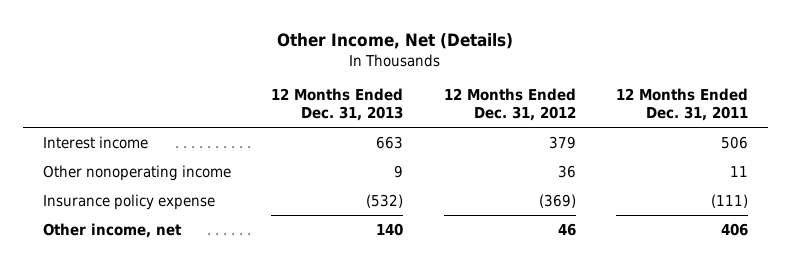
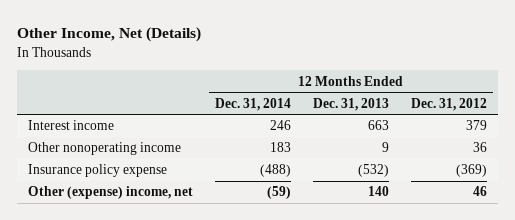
[615,87,748,121] 12 Months Ended Dec. 31, 2011 -> none
none -> [214,97,291,111] Dec. 31, 2014
[43,222,183,238] Other income, net -> [27,186,193,200] Other (expense) income, net

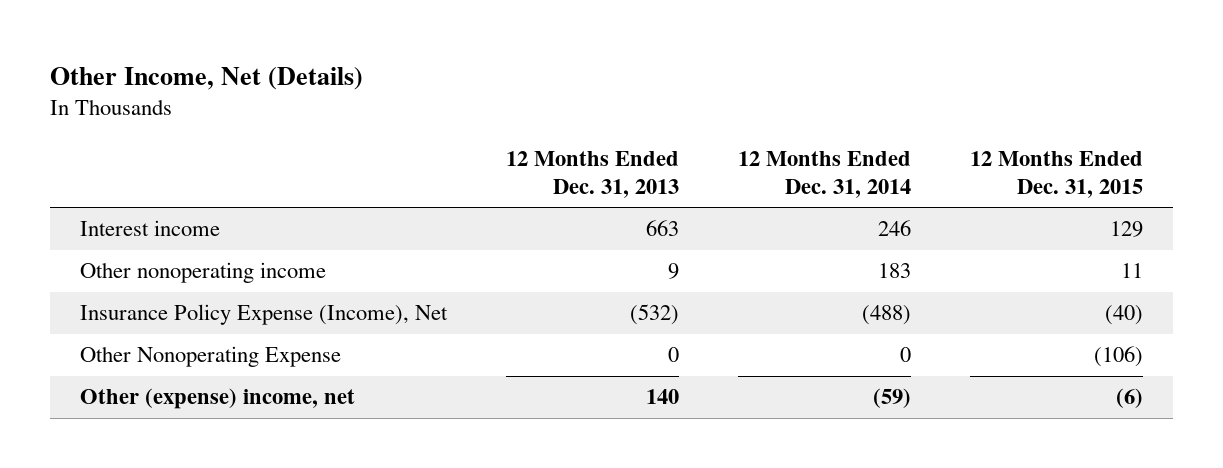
[411,97,488,111] Dec. 31, 2012 -> none
none -> [970,150,1144,198] 12 Months Ended Dec. 31, 2015
[27,164,167,178] Insurance policy expense -> [79,304,448,326] Insurance Policy Expense (Income), Net
none -> [79,346,341,368] Other Nonoperating Expense

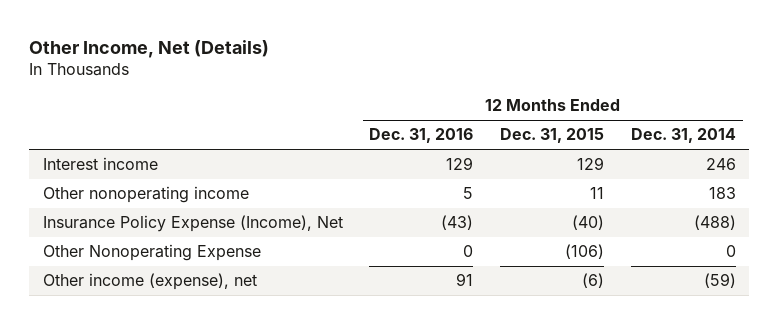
[505,150,679,198] 12 Months Ended Dec. 31, 2013 -> none
none -> [369,128,474,144] Dec. 31, 2016
[79,388,355,410] Other (expense) income, net -> [42,273,257,291] Other income (expense), net

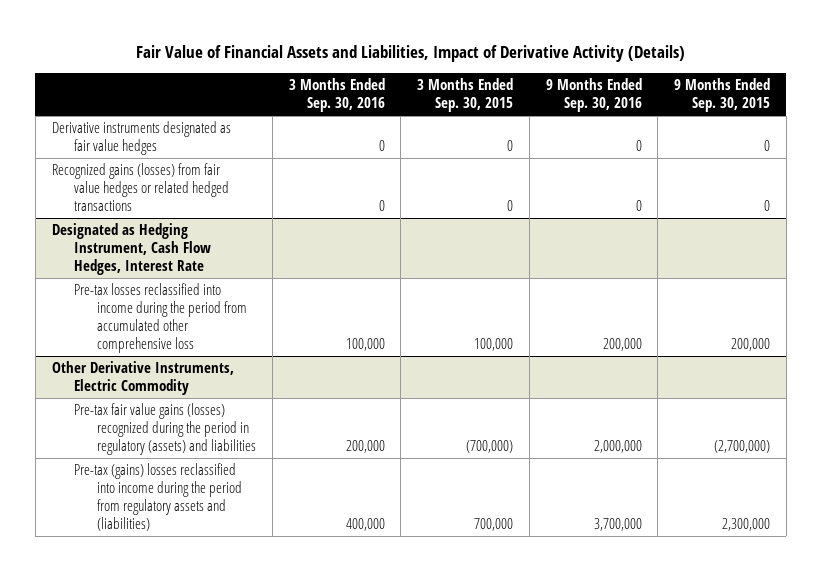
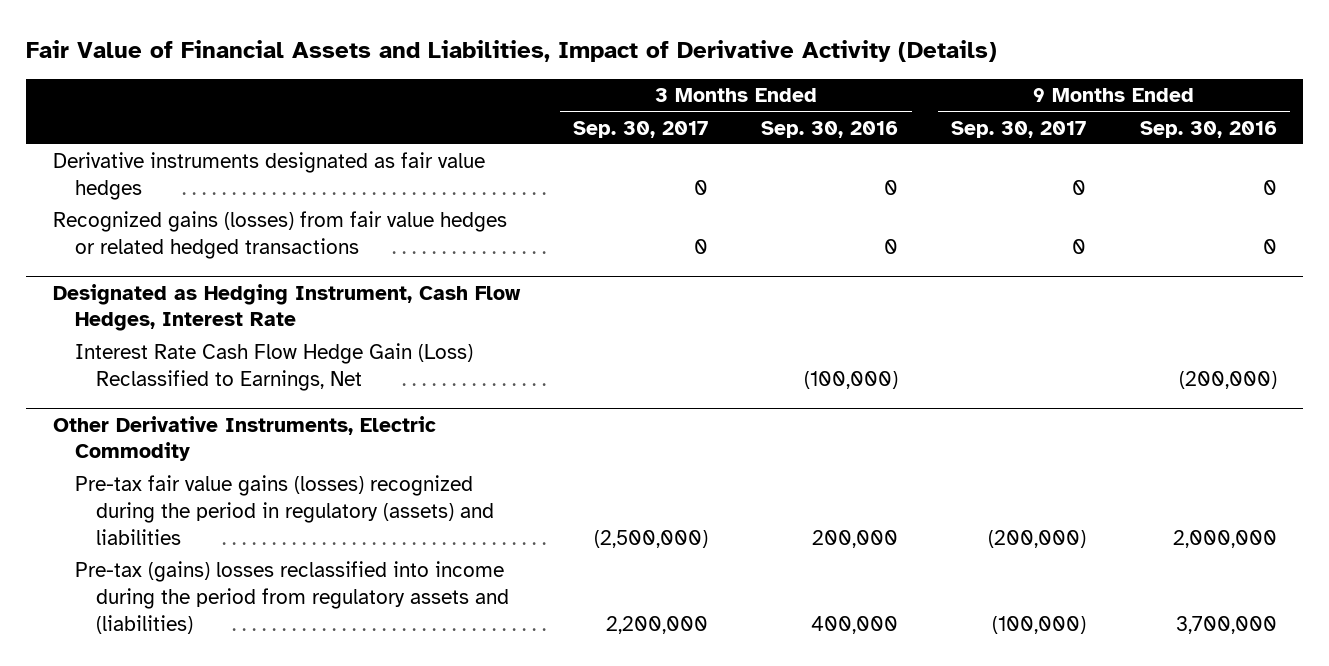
[417,78,514,113] 3 Months Ended Sep. 30, 2015 -> none
[674,78,771,113] 9 Months Ended Sep. 30, 2015 -> none
none -> [572,120,708,138] Sep. 30, 2017
none -> [951,120,1087,138] Sep. 30, 2017
[74,283,248,354] Pre-tax losses reclassified into income during the period from accumulated other comprehensive loss -> none
none -> [74,343,473,392] Interest Rate Cash Flow Hedge Gain (Loss) Reclassified to Earnings, Net

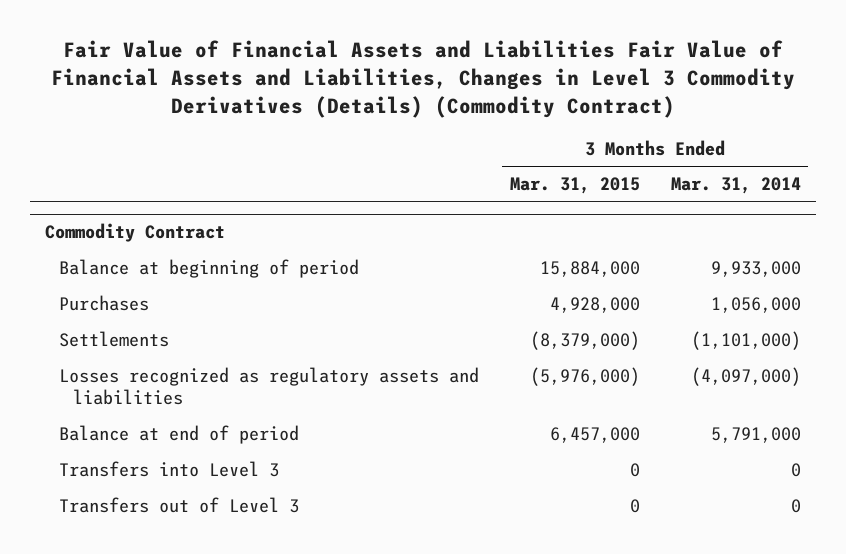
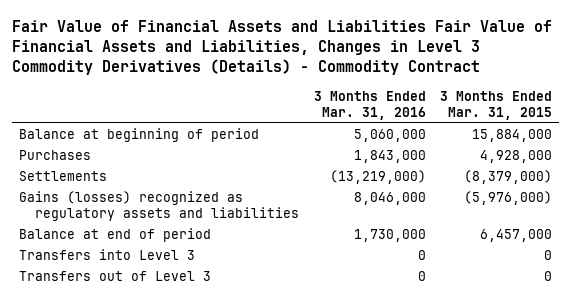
[50,40,795,118] Fair Value of Financial Assets and Liabilities Fair Value of Financial Assets and Liabilities, Changes in Level 3 Commodity Derivatives (Details) (Commodity Contract) -> [11,20,552,76] Fair Value of Financial Assets and Liabilities Fair Value of Financial Assets and Liabilities, Changes in Level 3 Commodity Derivatives (Details) - Commodity Contract
[670,177,801,195] Mar. 31, 2014 -> none
none -> [313,90,426,120] 3 Months Ended Mar. 31, 2016
[45,223,226,243] Commodity Contract -> none
[58,367,479,406] Losses recognized as regulatory assets and liabilities -> [19,191,300,222] Gains (losses) recognized as regulatory assets and liabilities

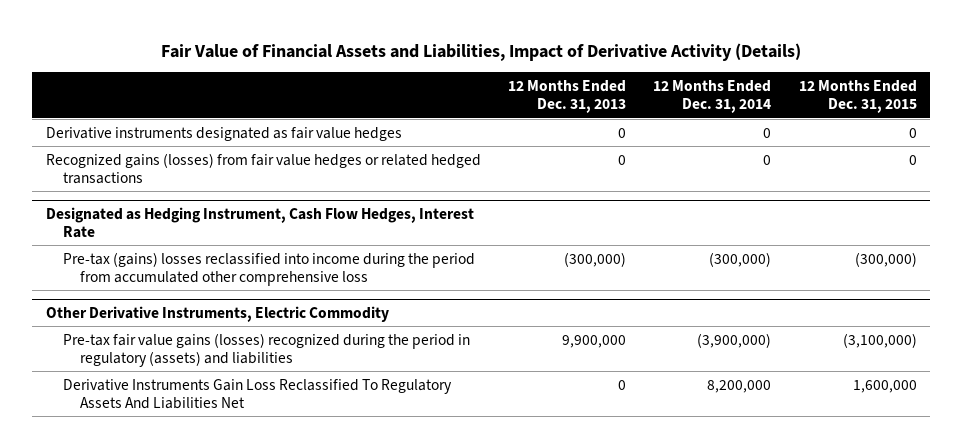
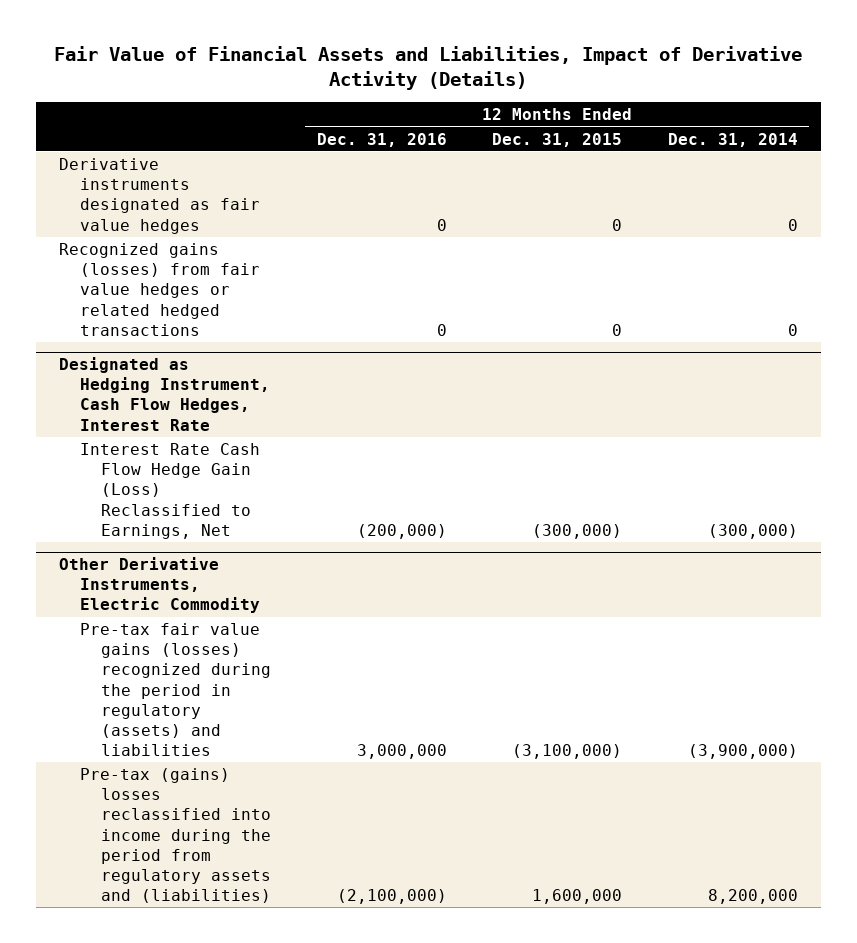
[508,80,627,114] 12 Months Ended Dec. 31, 2013 -> none
none -> [316,132,447,147] Dec. 31, 2016
[63,251,476,286] Pre-tax (gains) losses reclassified into income during the period from accumulated other comprehensive loss -> [80,443,261,539] Interest Rate Cash Flow Hedge Gain (Loss) Reclassified to Earnings, Net
[63,378,453,409] Derivative Instruments Gain Loss Reclassified To Regulatory Assets And Liabilities Net -> [80,768,272,904] Pre-tax (gains) losses reclassified into income during the period from regulatory assets and (liabilities)

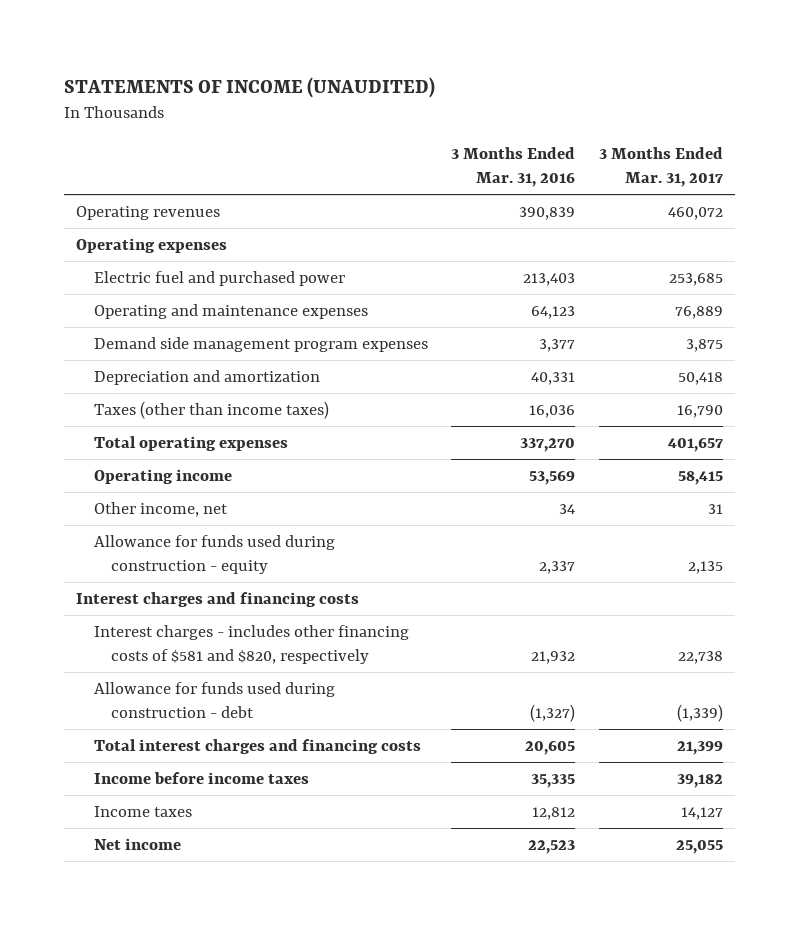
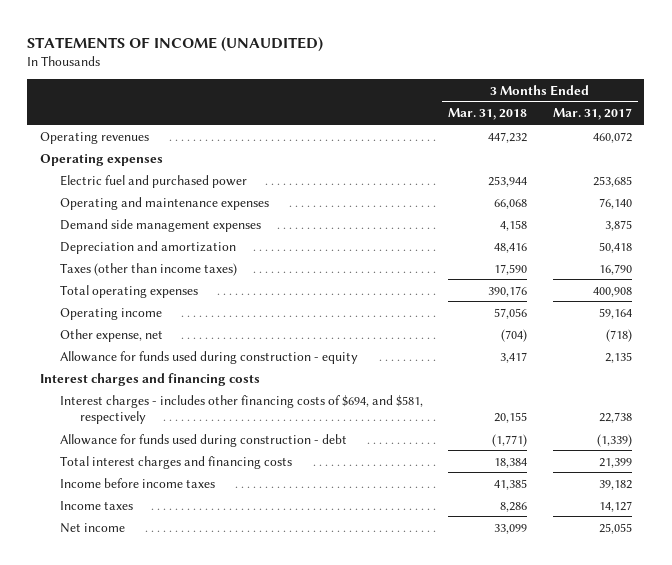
[451,146,576,187] 3 Months Ended Mar. 31, 2016 -> none
none -> [448,108,528,121] Mar. 31, 2018
[674,305,723,319] 76,889 -> [598,197,632,209] 76,140
[93,336,428,352] Demand side management program expenses -> [60,218,262,232] Demand side management expenses
[667,437,723,452] 401,657 -> [592,286,632,297] 400,908
[677,470,723,485] 58,415 -> [598,307,632,319] 59,164
[93,501,228,517] Other income, net -> [60,328,164,342] Other expense, net
[707,503,723,514] 31 -> [605,328,632,342] (718)
[93,624,409,665] Interest charges - includes other financing costs of $581 and $820, respectively -> [60,394,424,425] Interest charges - includes other financing costs of $694, and $581, respectively

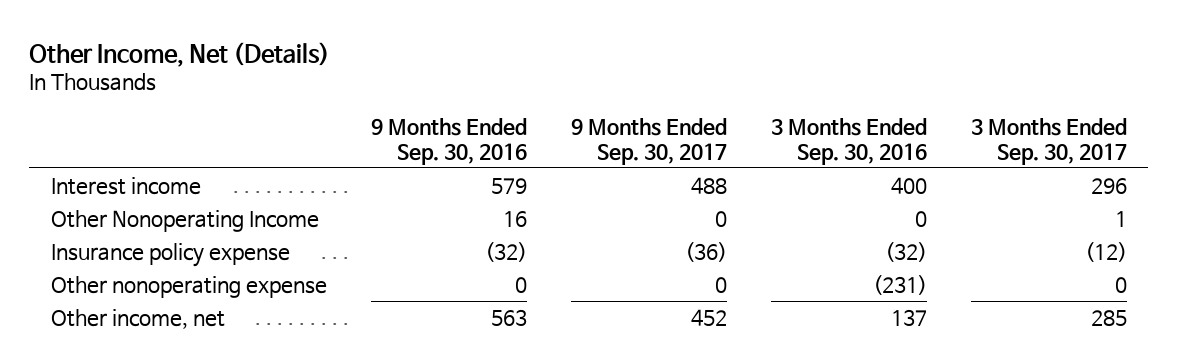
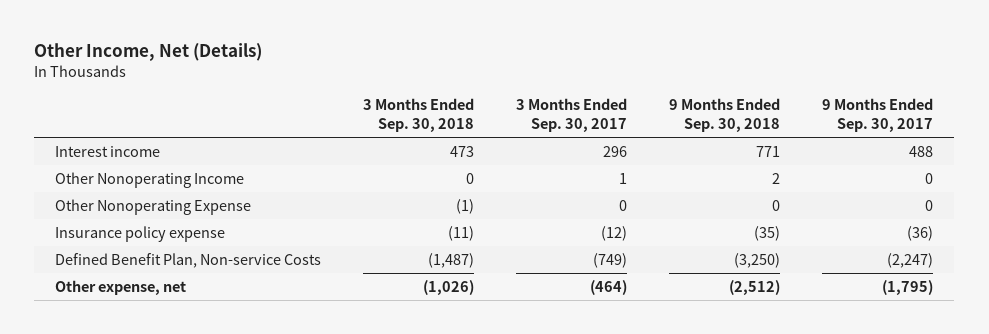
[371,118,528,165] 9 Months Ended Sep. 30, 2016 -> none
[770,118,927,165] 3 Months Ended Sep. 30, 2016 -> none
none -> [363,98,475,132] 3 Months Ended Sep. 30, 2018
none -> [669,98,781,132] 9 Months Ended Sep. 30, 2018
none -> [55,198,252,215] Other Nonoperating Expense
[51,276,328,299] Other nonoperating expense -> none
none -> [55,252,322,268] Defined Benefit Plan, Non-service Costs
[51,309,226,330] Other income, net -> [55,279,187,295] Other expense, net
[690,309,727,327] 452 -> [882,279,934,295] (1,795)
[1090,310,1127,327] 285 -> [590,279,628,295] (464)

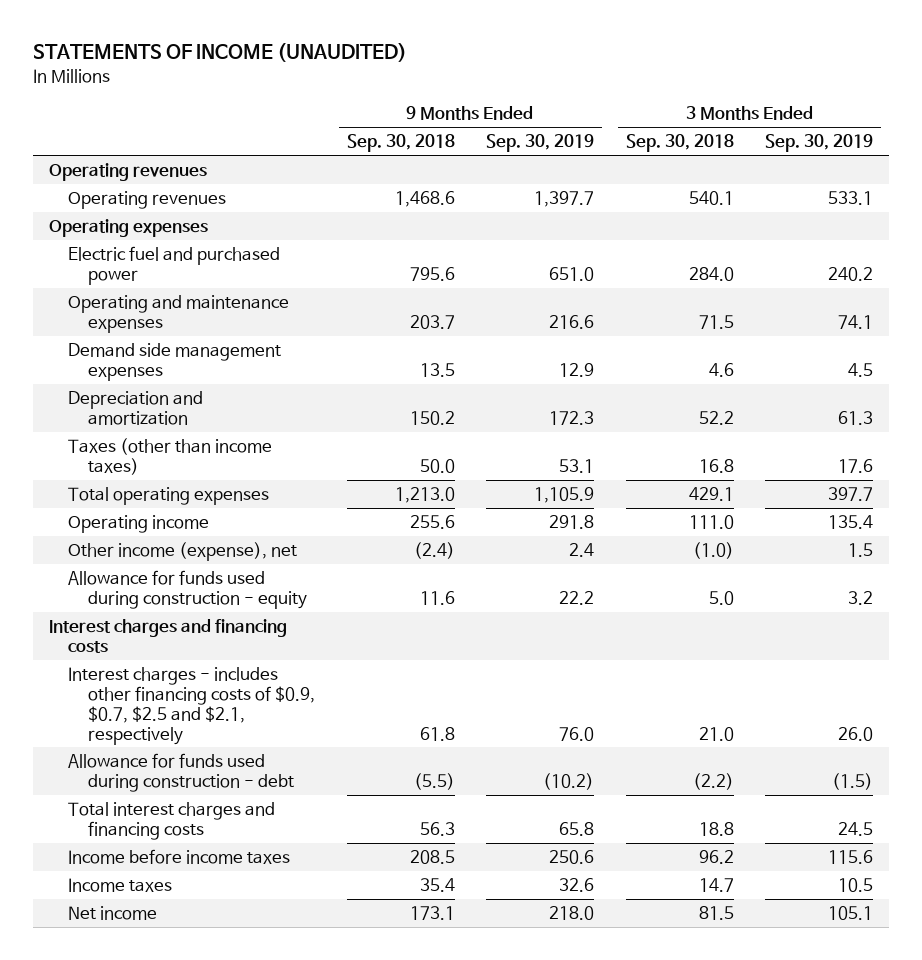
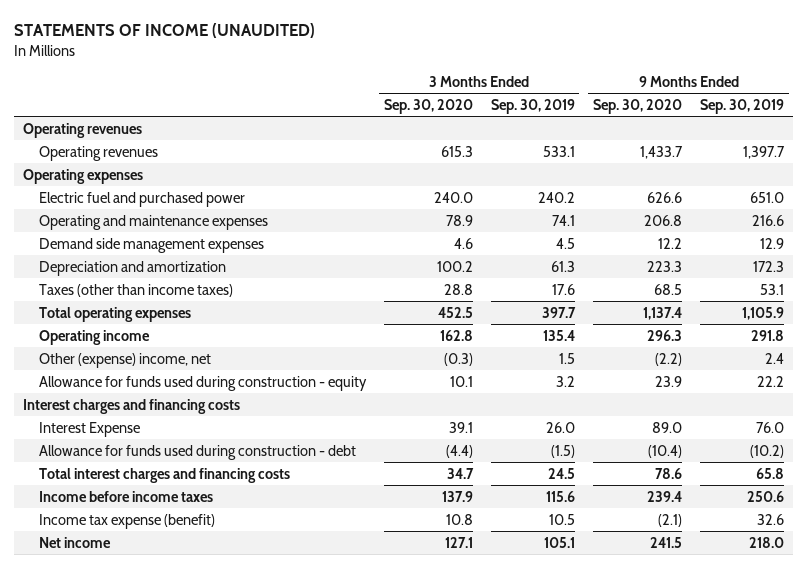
[346,134,455,153] Sep. 30, 2018 -> none
[625,134,734,153] Sep. 30, 2018 -> none
none -> [383,98,473,114] Sep. 30, 2020
none -> [592,98,682,114] Sep. 30, 2020
[68,542,298,562] Other income (expense), net -> [38,352,211,368] Other (expense) income, net
[68,667,315,745] Interest charges - includes other financing costs of $0.9, $0.7, $2.5 and $2.1, respectively -> [38,421,140,437] Interest Expense
[68,878,173,893] Income taxes -> [38,513,215,529] Income tax expense (benefit)

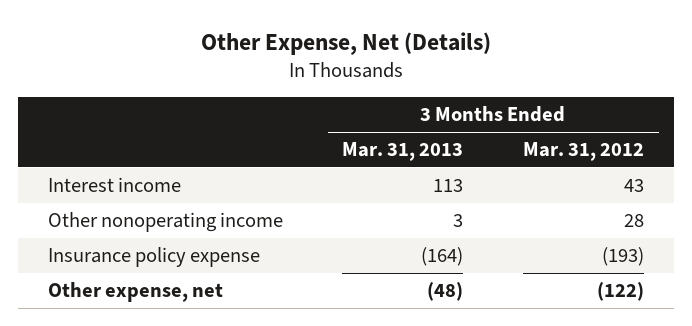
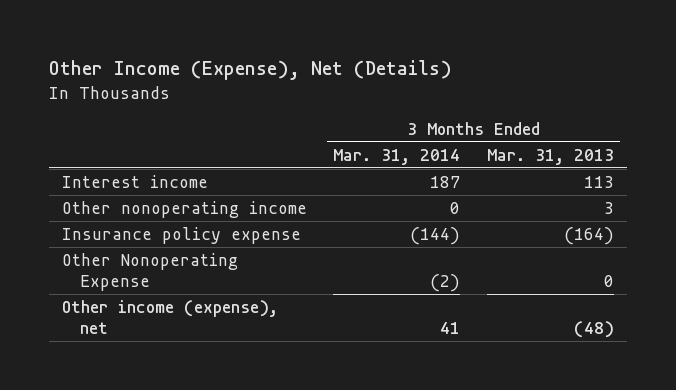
[200,31,491,55] Other Expense, Net (Details) -> [48,60,452,81] Other Income (Expense), Net (Details)
[522,142,644,162] Mar. 31, 2012 -> none
none -> [333,148,461,165] Mar. 31, 2014
none -> [61,252,238,291] Other Nonoperating Expense
[47,281,223,302] Other expense, net -> [61,299,278,334] Other income (expense), net

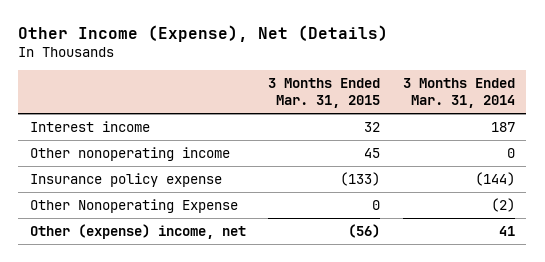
[486,148,614,165] Mar. 31, 2013 -> none
none -> [268,78,381,108] 3 Months Ended Mar. 31, 2015
[61,299,278,334] Other income (expense), net -> [29,224,246,240] Other (expense) income, net

